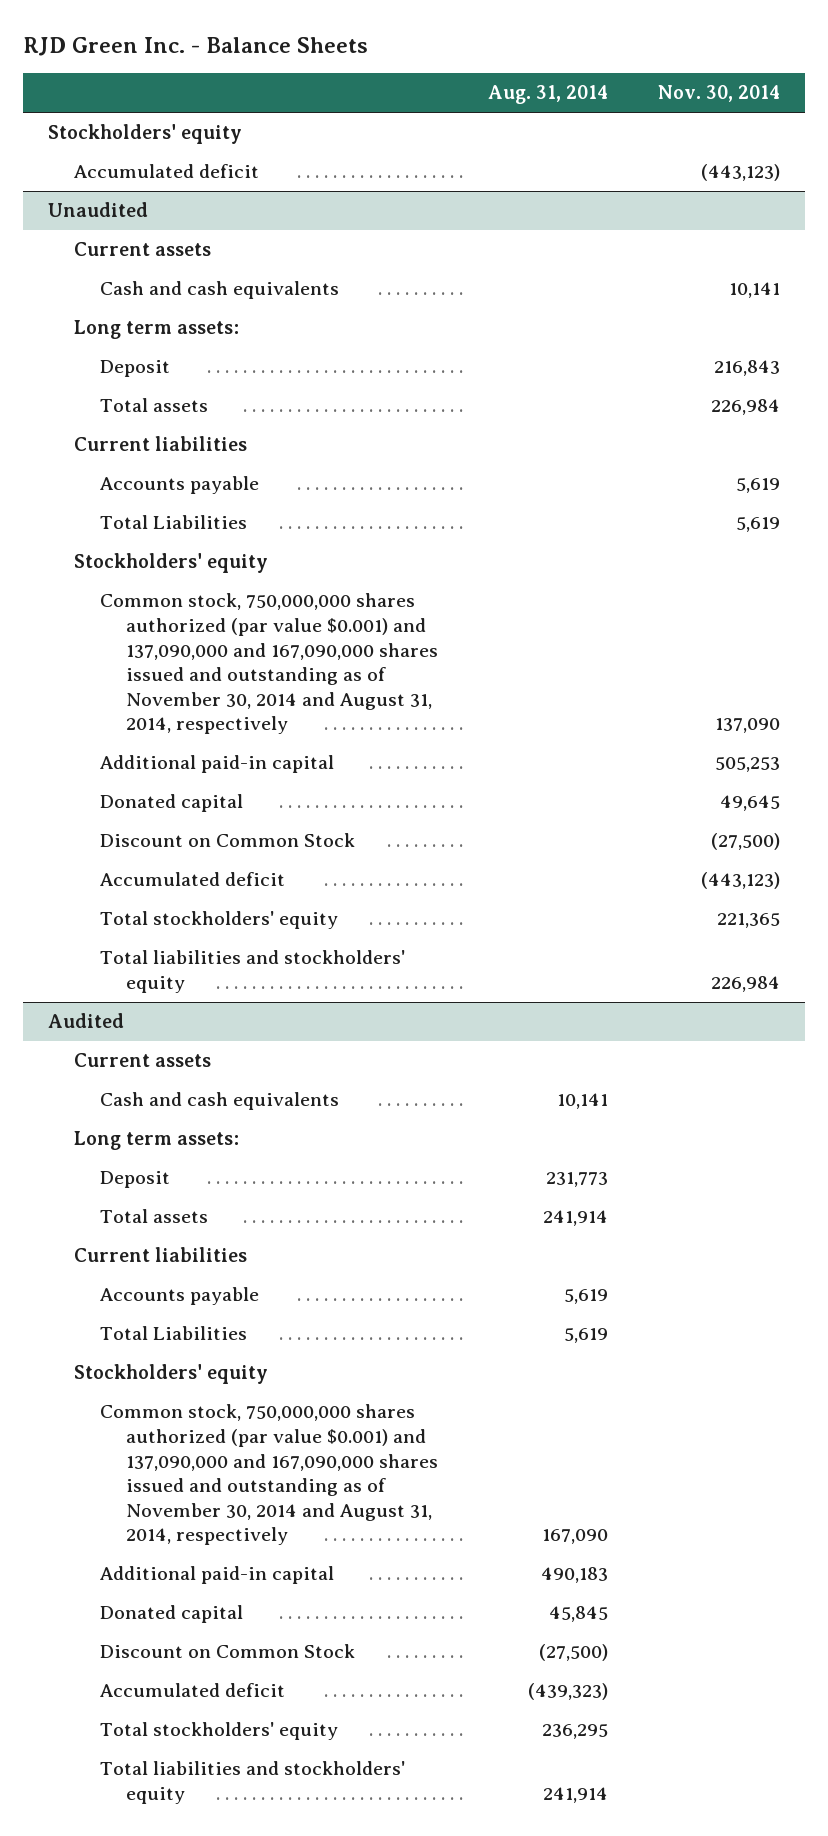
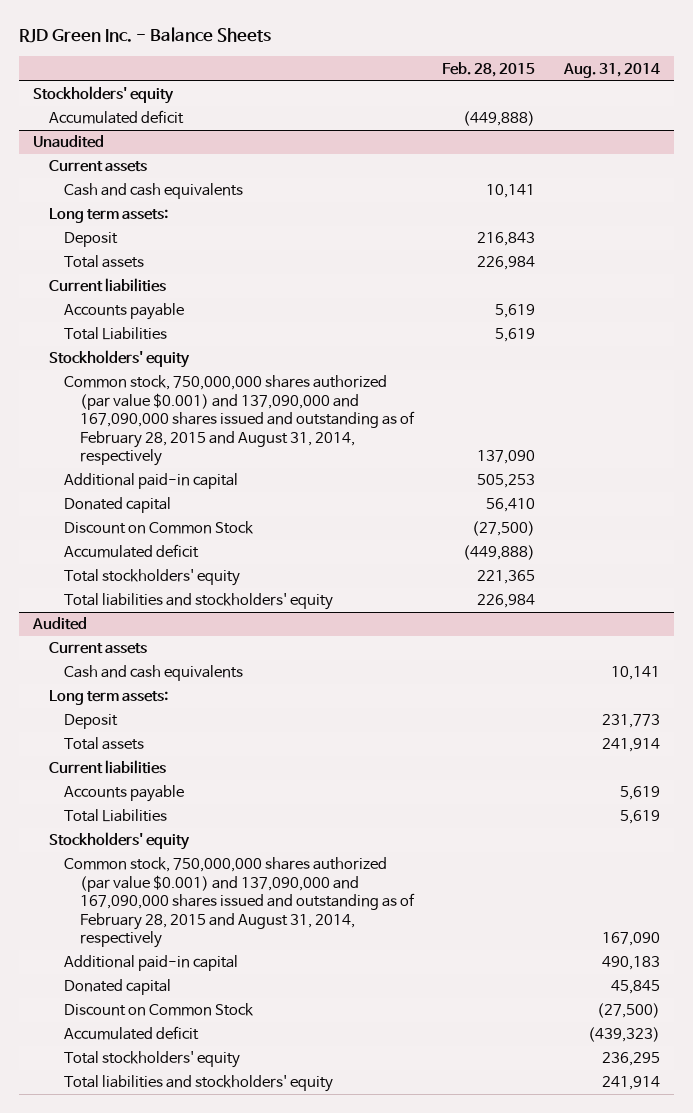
[657,85,780,103] Nov. 30, 2014 -> none
none -> [442,61,536,77] Feb. 28, 2015
[100,593,438,735] Common stock, 750,000,000 shares authorized (par value $0.001) and 137,090,000 and 167,090,000 shares issued and outstanding as of November 30, 2014 and August 31, 2014, respectively -> [64,375,415,467] Common stock, 750,000,000 shares authorized (par value $0.001) and 137,090,000 and 167,090,000 shares issued and outstanding as of February 28, 2015 and August 31, 2014, respectively
[100,1404,438,1546] Common stock, 750,000,000 shares authorized (par value $0.001) and 137,090,000 and 167,090,000 shares issued and outstanding as of November 30, 2014 and August 31, 2014, respectively -> [64,857,415,949] Common stock, 750,000,000 shares authorized (par value $0.001) and 137,090,000 and 167,090,000 shares issued and outstanding as of February 28, 2015 and August 31, 2014, respectively

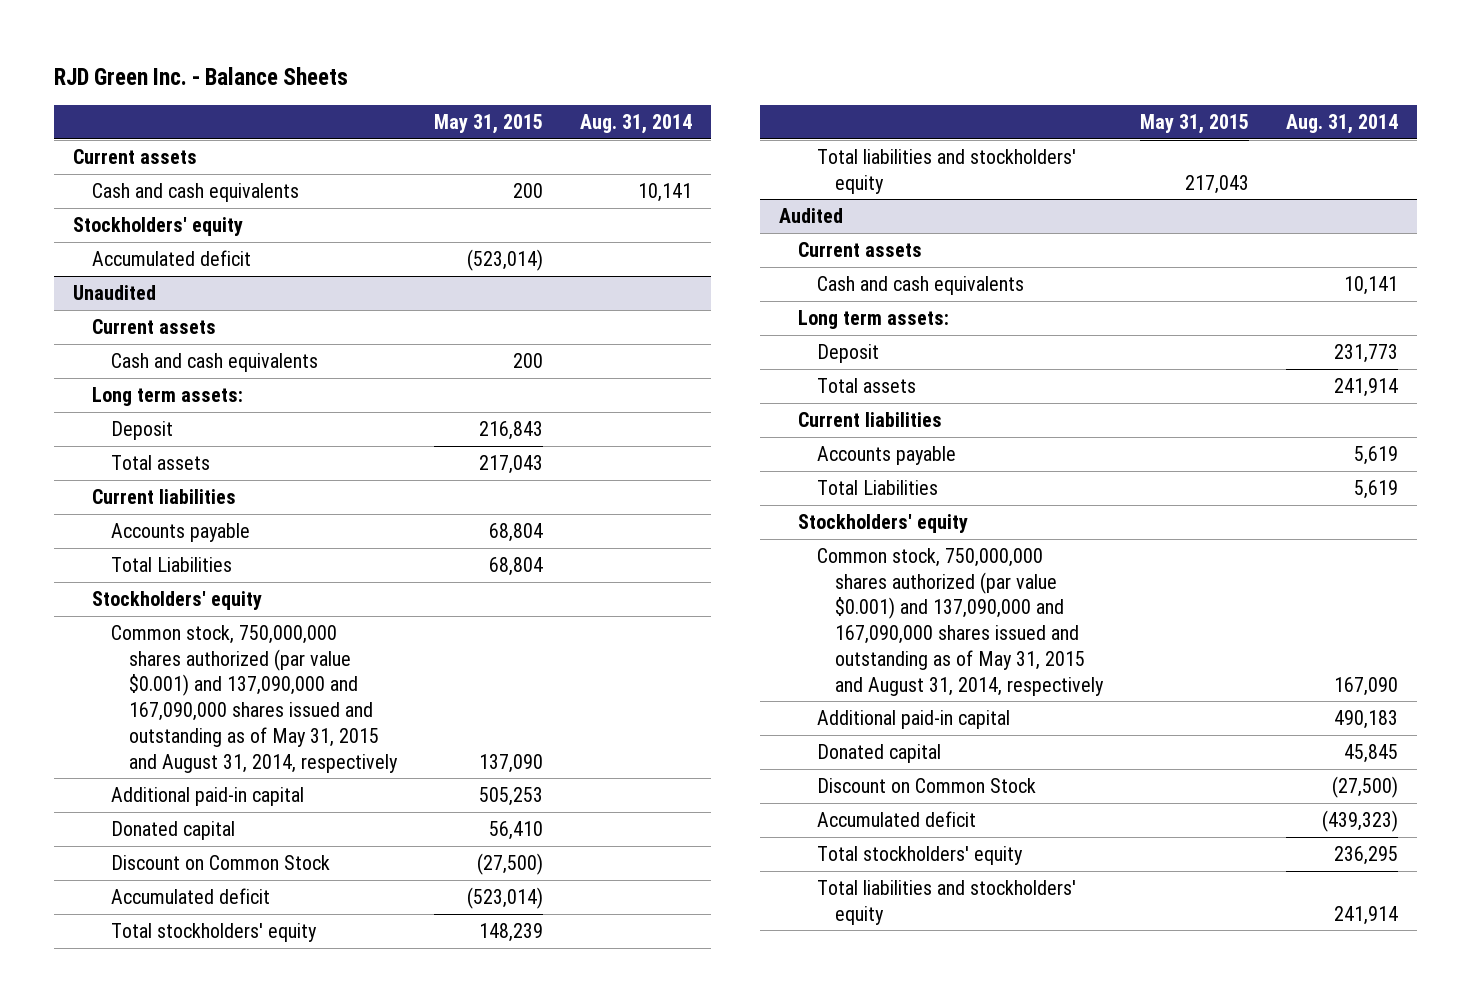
[442,61,536,77] Feb. 28, 2015 -> none
none -> [434,113,544,134] May 31, 2015
none -> [72,148,197,164] Current assets
none -> [91,182,299,202] Cash and cash equivalents
[64,375,415,467] Common stock, 750,000,000 shares authorized (par value $0.001) and 137,090,000 and 167,090,000 shares issued and outstanding as of February 28, 2015 and August 31, 2014, respectively -> [110,624,399,773] Common stock, 750,000,000 shares authorized (par value $0.001) and 137,090,000 and 167,090,000 shares issued and outstanding as of May 31, 2015 and August 31, 2014, respectively
[64,857,415,949] Common stock, 750,000,000 shares authorized (par value $0.001) and 137,090,000 and 167,090,000 shares issued and outstanding as of February 28, 2015 and August 31, 2014, respectively -> [816,547,1105,696] Common stock, 750,000,000 shares authorized (par value $0.001) and 137,090,000 and 167,090,000 shares issued and outstanding as of May 31, 2015 and August 31, 2014, respectively

